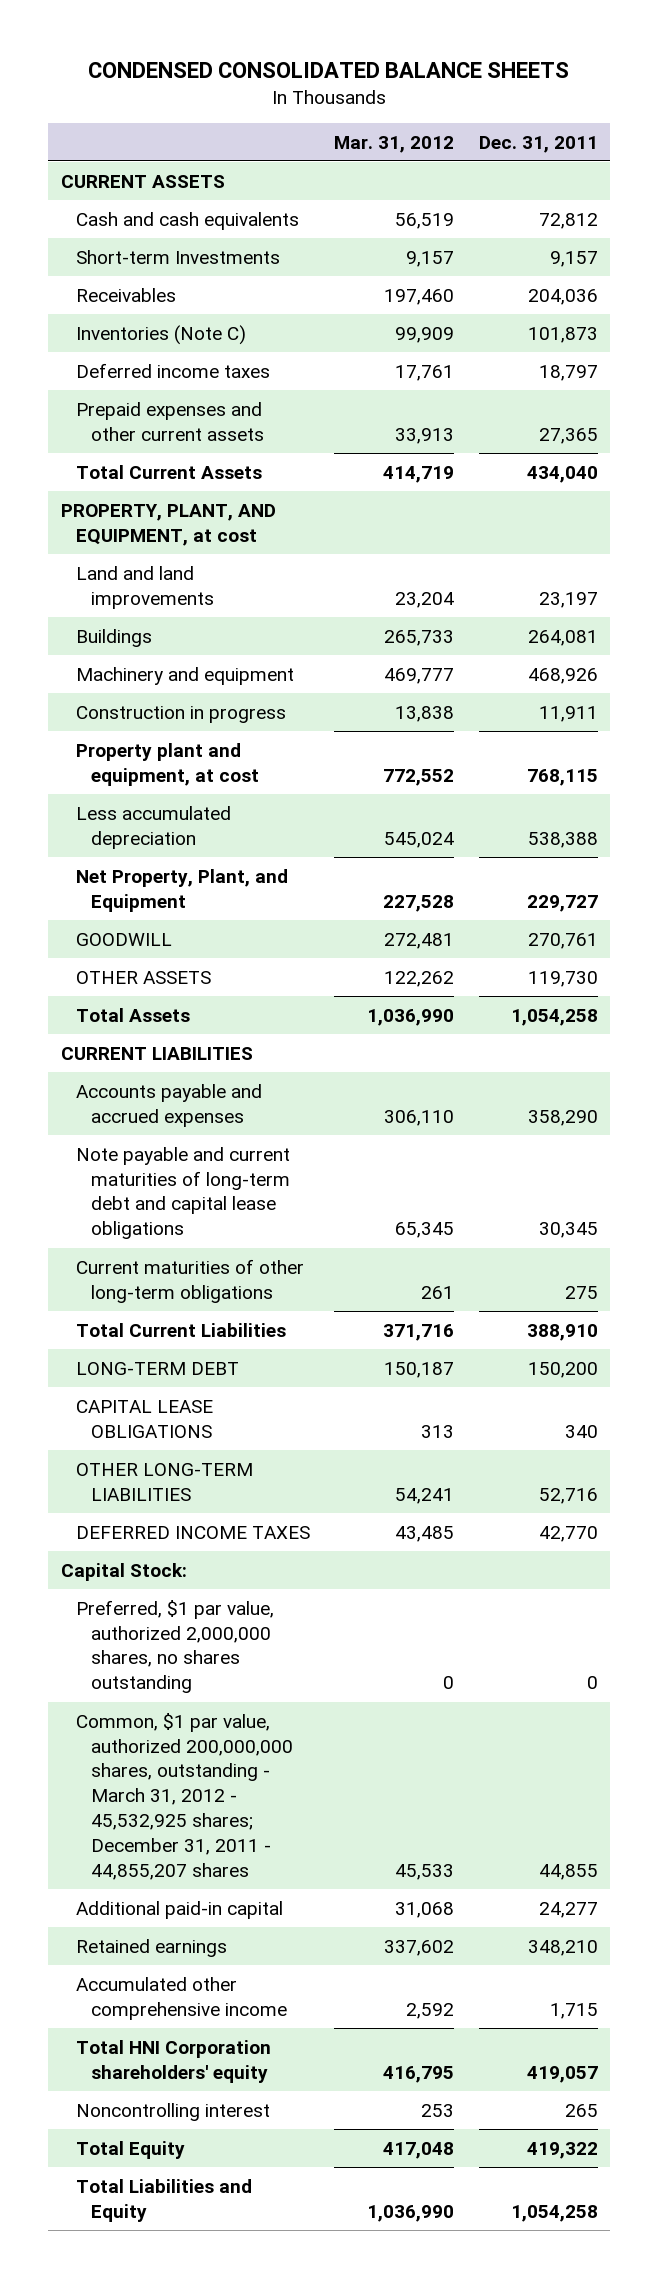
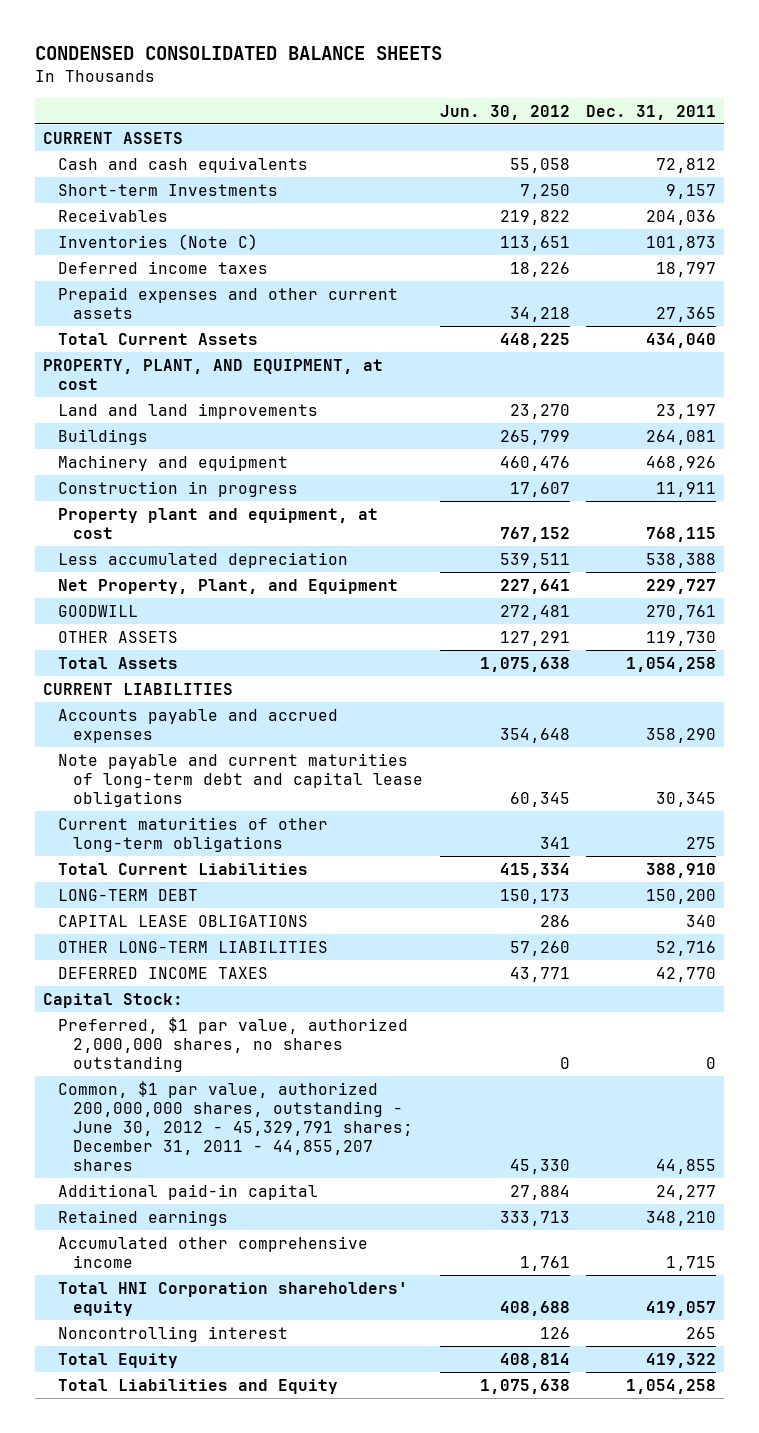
[334,135,455,153] Mar. 31, 2012 -> none
none -> [439,104,570,120] Jun. 30, 2012
[75,1712,294,1880] Common, $1 par value, authorized 200,000,000 shares, outstanding - March 31, 2012 - 45,532,925 shares; December 31, 2011 - 44,855,207 shares -> [58,1080,414,1172] Common, $1 par value, authorized 200,000,000 shares, outstanding - June 30, 2012 - 45,329,791 shares; December 31, 2011 - 44,855,207 shares

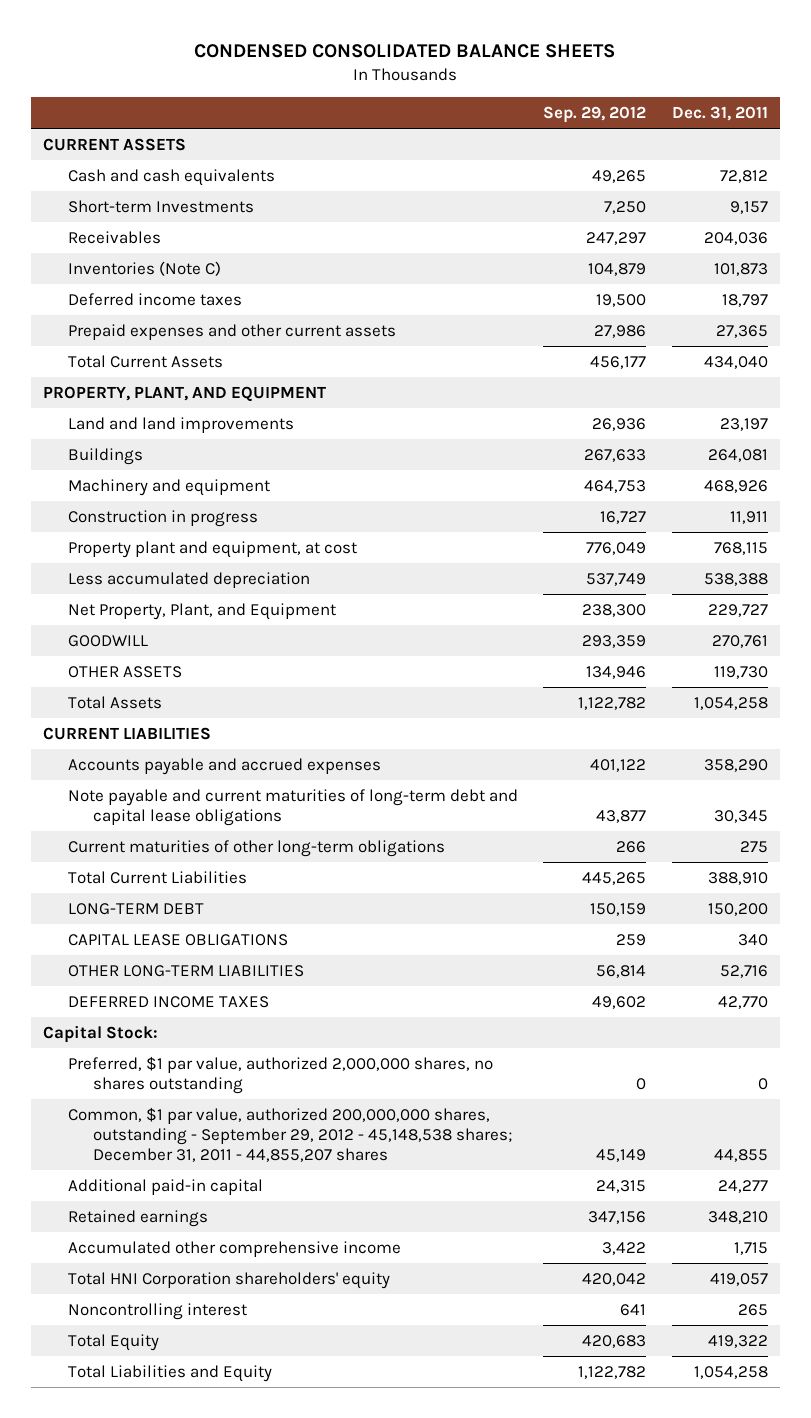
[439,104,570,120] Jun. 30, 2012 -> none
none -> [543,106,647,124] Sep. 29, 2012
[43,358,384,390] PROPERTY, PLANT, AND EQUIPMENT, at cost -> [43,385,327,402] PROPERTY, PLANT, AND EQUIPMENT
[58,1080,414,1172] Common, $1 par value, authorized 200,000,000 shares, outstanding - June 30, 2012 - 45,329,791 shares; December 31, 2011 - 44,855,207 shares -> [68,1106,513,1163] Common, $1 par value, authorized 200,000,000 shares, outstanding - September 29, 2012 - 45,148,538 shares; December 31, 2011 - 44,855,207 shares

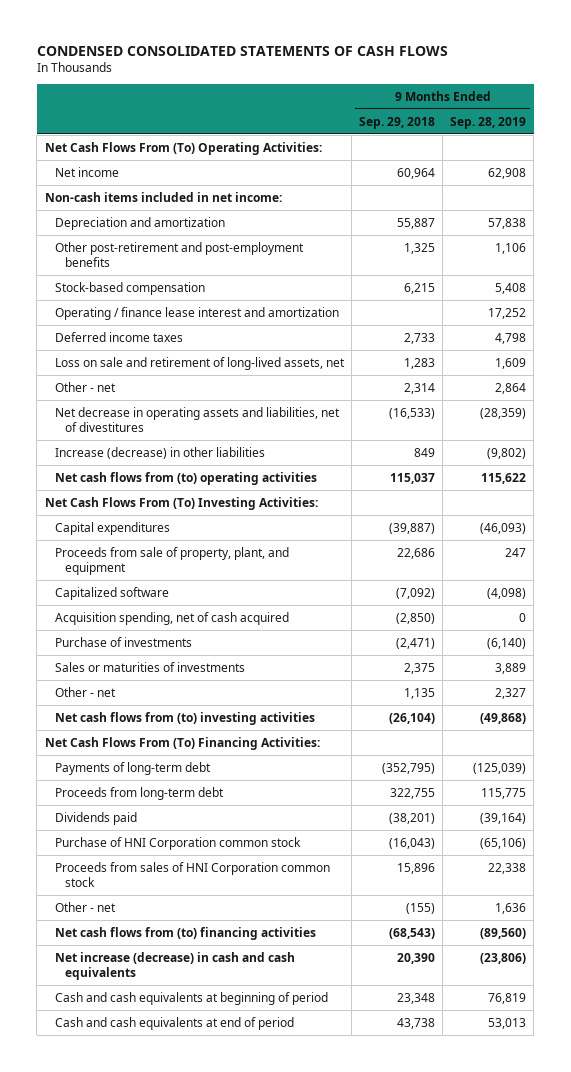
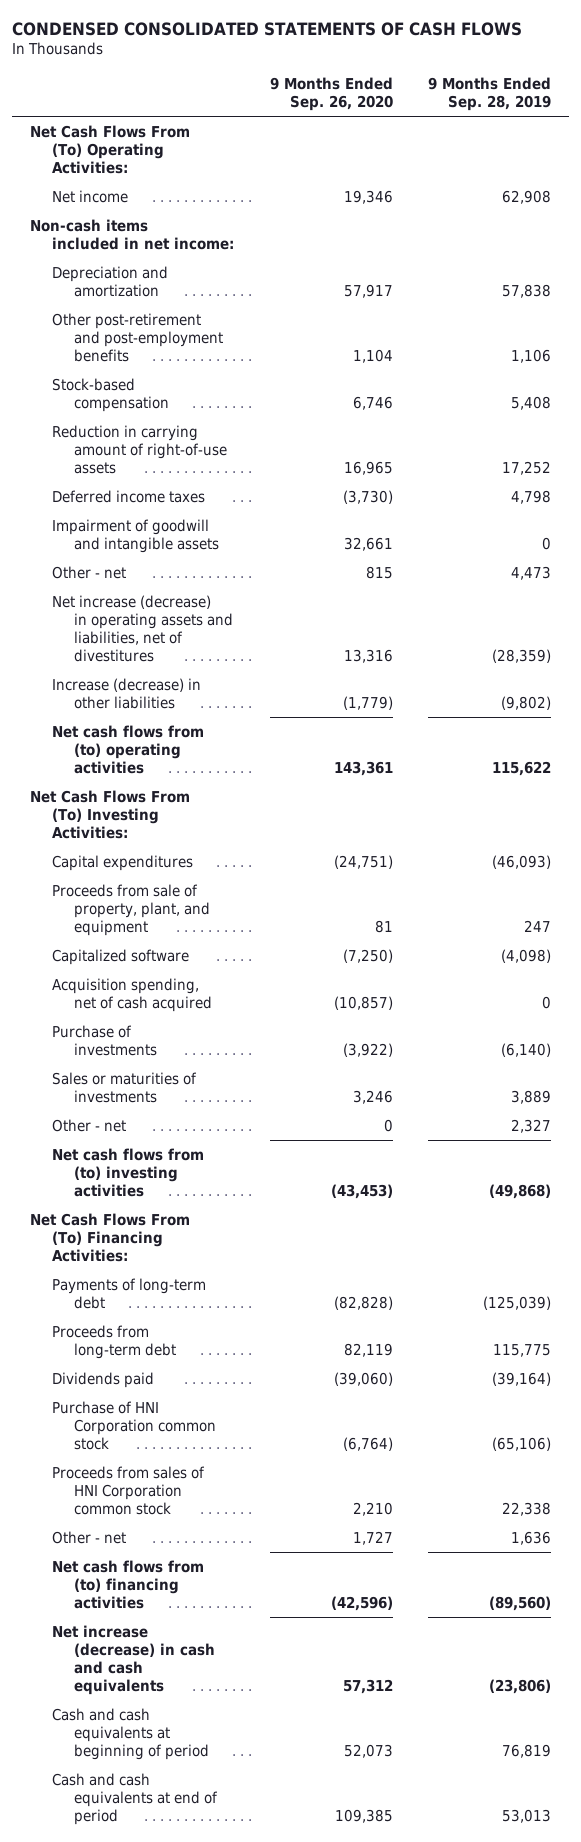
[359,116,436,129] Sep. 29, 2018 -> none
none -> [269,76,393,112] 9 Months Ended Sep. 26, 2020
[54,306,339,320] Operating / finance lease interest and amortization -> [52,424,228,475] Reduction in carrying amount of right-of-use assets
[54,356,345,370] Loss on sale and retirement of long-lived assets, net -> none
none -> [52,518,220,553] Impairment of goodwill and intangible assets
[495,382,527,394] 2,864 -> [511,565,552,580] 4,473
[54,406,340,433] Net decrease in operating assets and liabilities, net of divestitures -> [52,594,234,663] Net increase (decrease) in operating assets and liabilities, net of divestitures

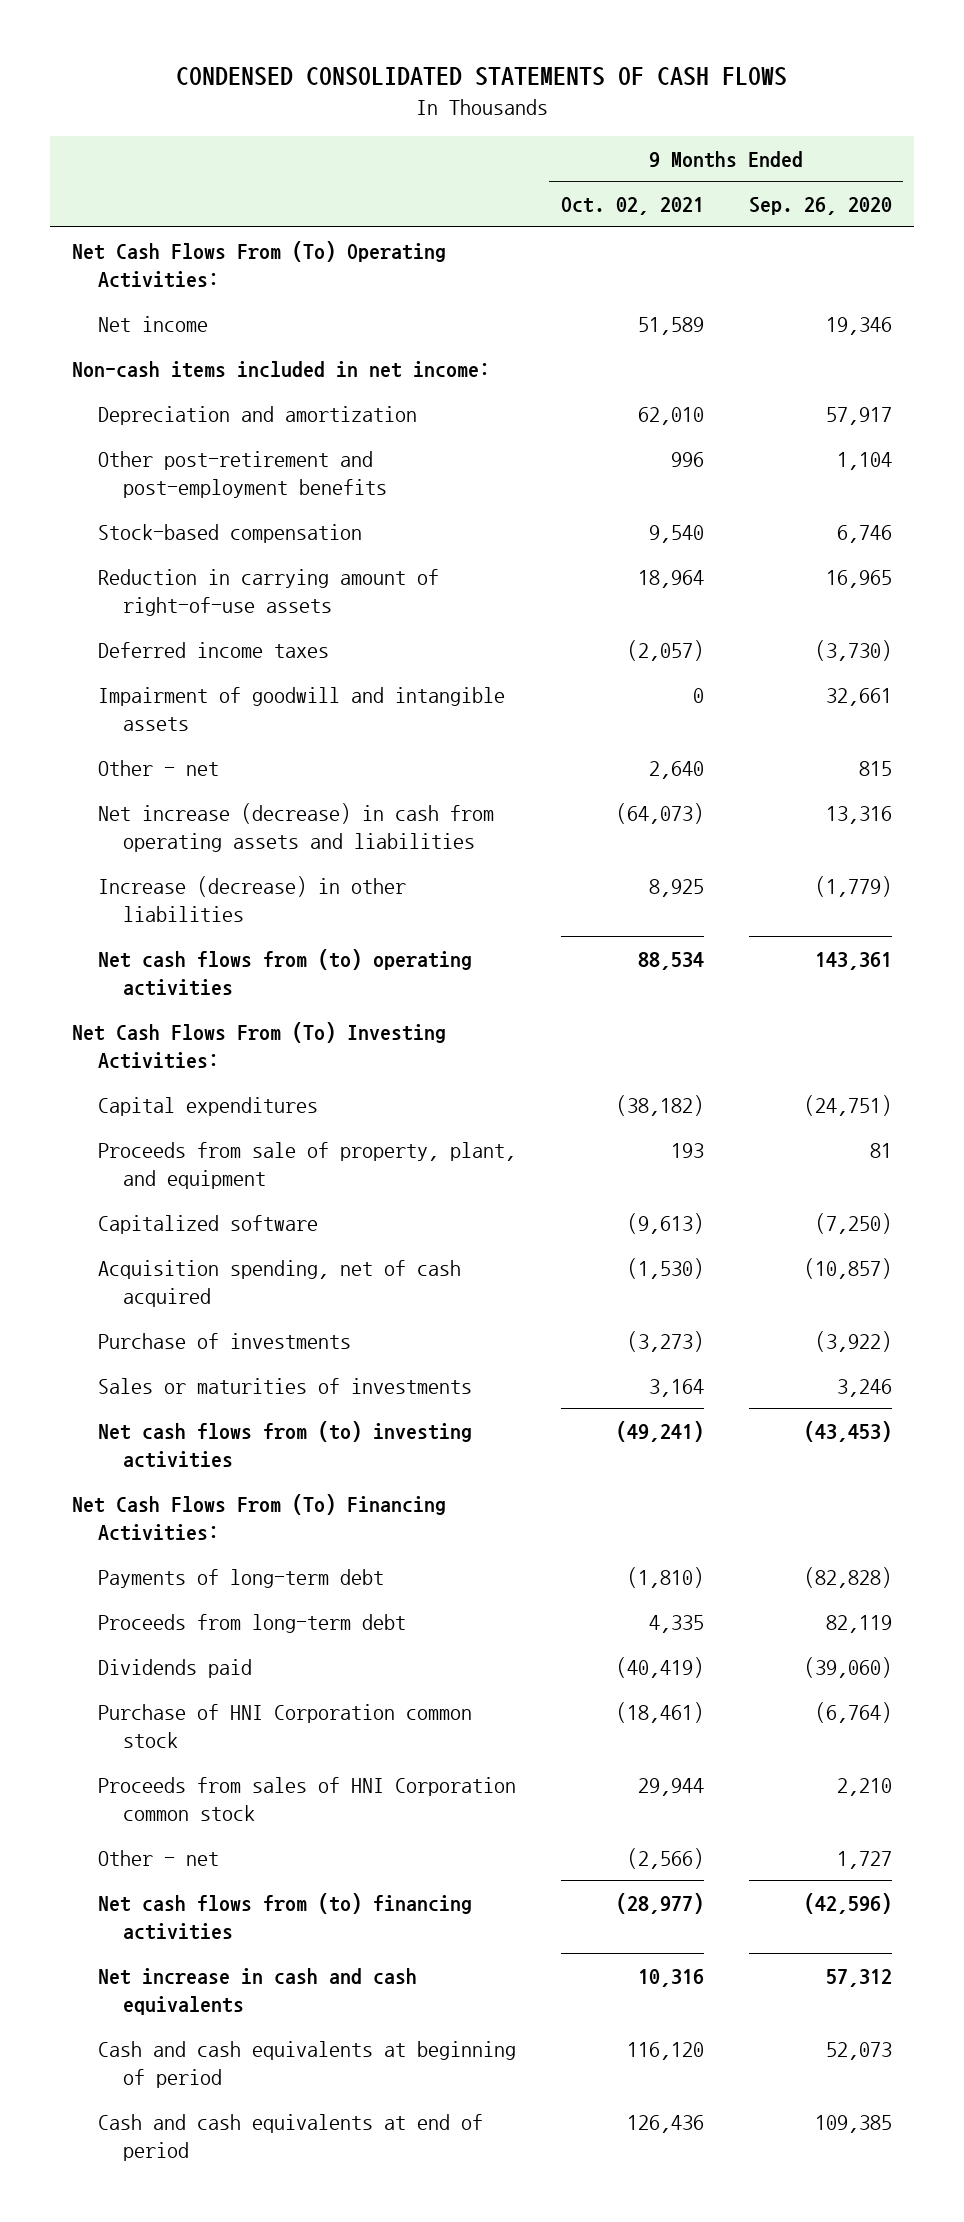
[428,76,552,112] 9 Months Ended Sep. 28, 2019 -> none
none -> [560,197,704,216] Oct. 02, 2021
[52,594,234,663] Net increase (decrease) in operating assets and liabilities, net of divestitures -> [97,802,494,852] Net increase (decrease) in cash from operating assets and liabilities
[52,1118,127,1132] Other - net -> none
[52,1624,216,1696] Net increase (decrease) in cash and cash equivalents -> [97,1967,417,2015] Net increase in cash and cash equivalents

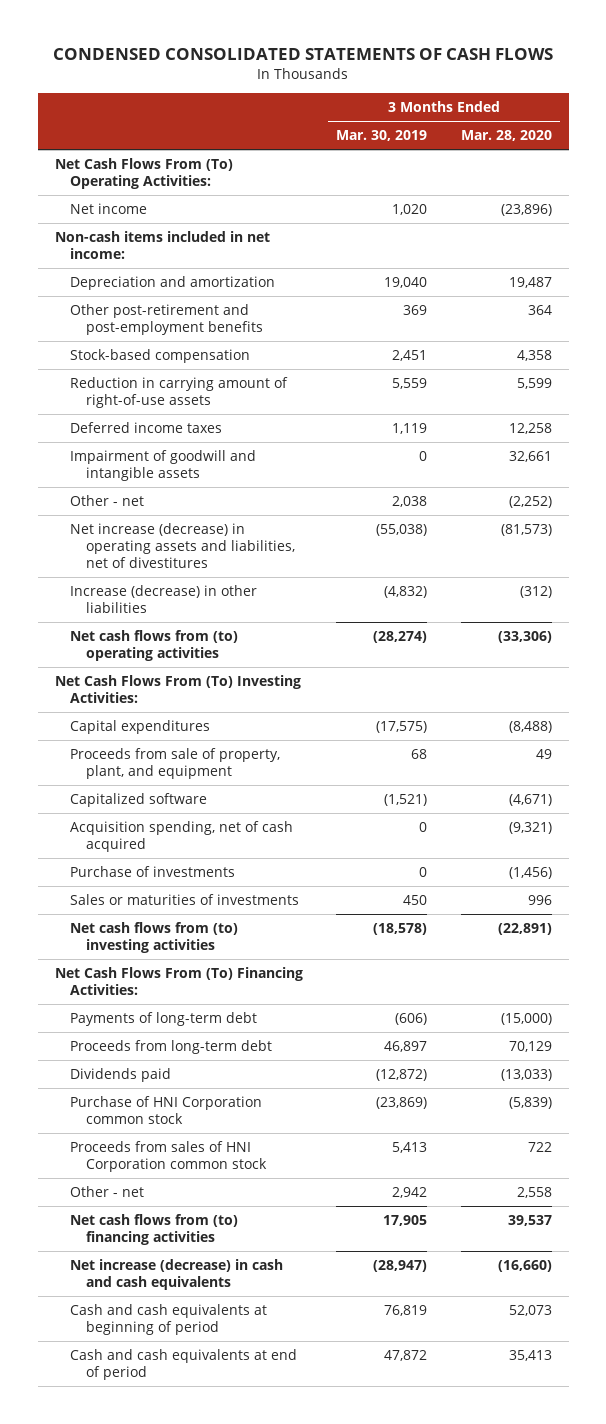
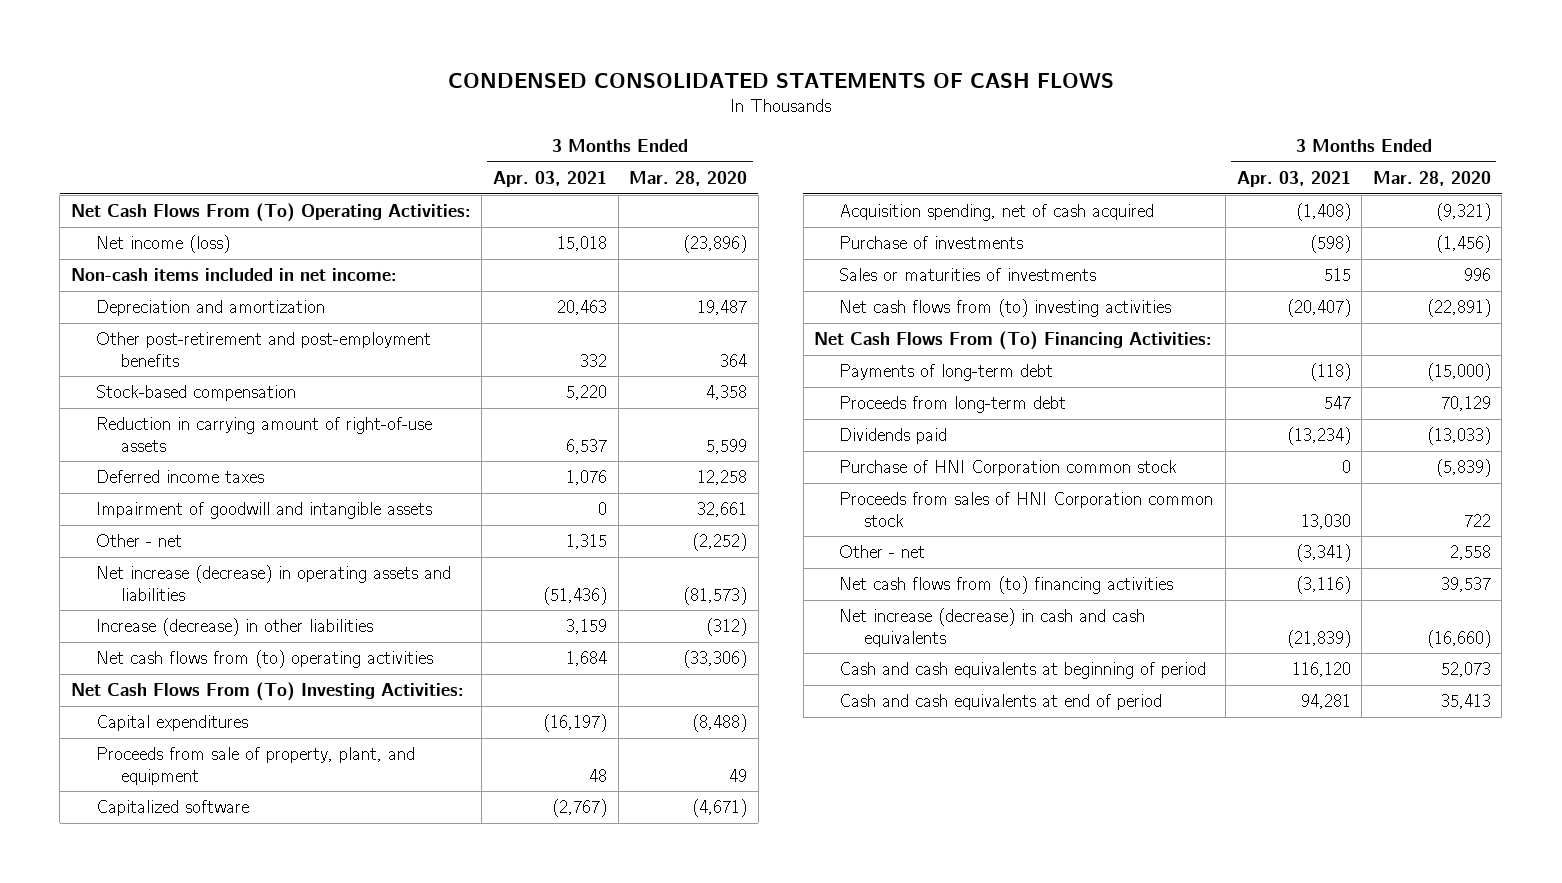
[336,130,428,142] Mar. 30, 2019 -> none
none -> [492,171,607,188] Apr. 03, 2021
[70,203,148,215] Net income -> [95,235,230,254] Net income (loss)
[70,523,296,569] Net increase (decrease) in operating assets and liabilities, net of divestitures -> [95,565,451,601] Net increase (decrease) in operating assets and liabilities

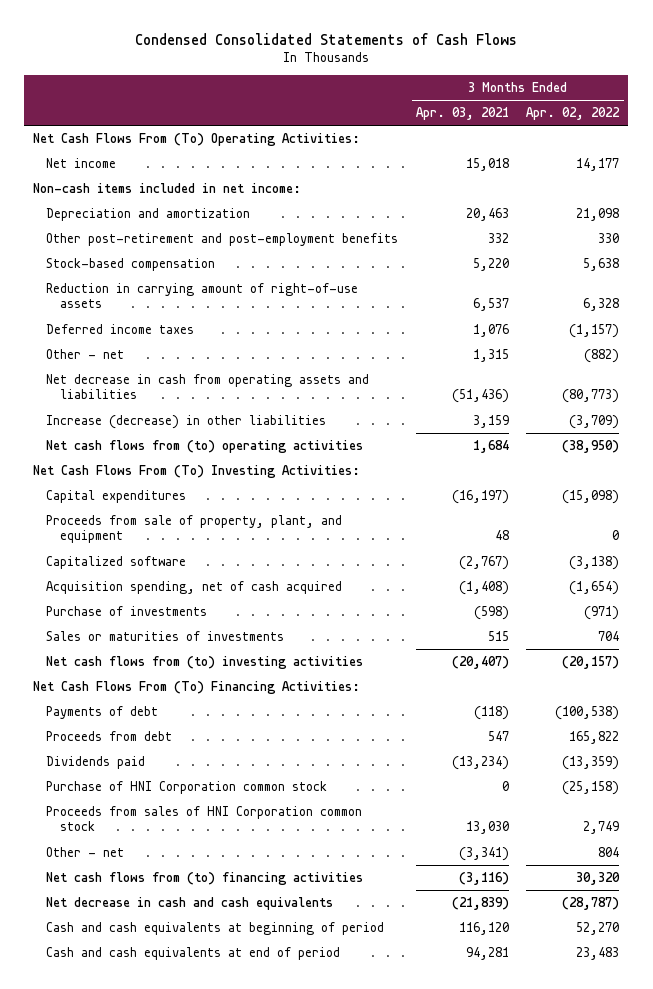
[447,72,1114,88] CONDENSED CONSOLIDATED STATEMENTS OF CASH FLOWS -> [135,32,518,45] Condensed Consolidated Statements of Cash Flows
[629,171,748,187] Mar. 28, 2020 -> none
none -> [526,107,621,121] Apr. 02, 2022
[95,235,230,254] Net income (loss) -> [46,158,117,169] Net income
[95,502,432,520] Impairment of goodwill and intangible assets -> none
[95,565,451,601] Net increase (decrease) in operating assets and liabilities -> [46,374,370,400] Net decrease in cash from operating assets and liabilities
[839,364,1054,382] Payments of long-term debt -> [46,706,159,720] Payments of debt
[839,396,1067,414] Proceeds from long-term debt -> [46,731,173,742] Proceeds from debt
[839,608,1146,647] Net increase (decrease) in cash and cash equivalents -> [46,897,334,911] Net decrease in cash and cash equivalents

